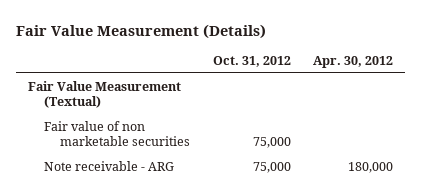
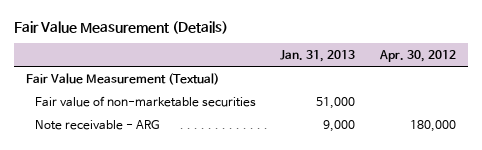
[212,56,291,68] Oct. 31, 2012 -> none
none -> [280,49,356,62] Jan. 31, 2013
[43,120,191,146] Fair value of non marketable securities -> [35,95,257,107] Fair value of non-marketable securities

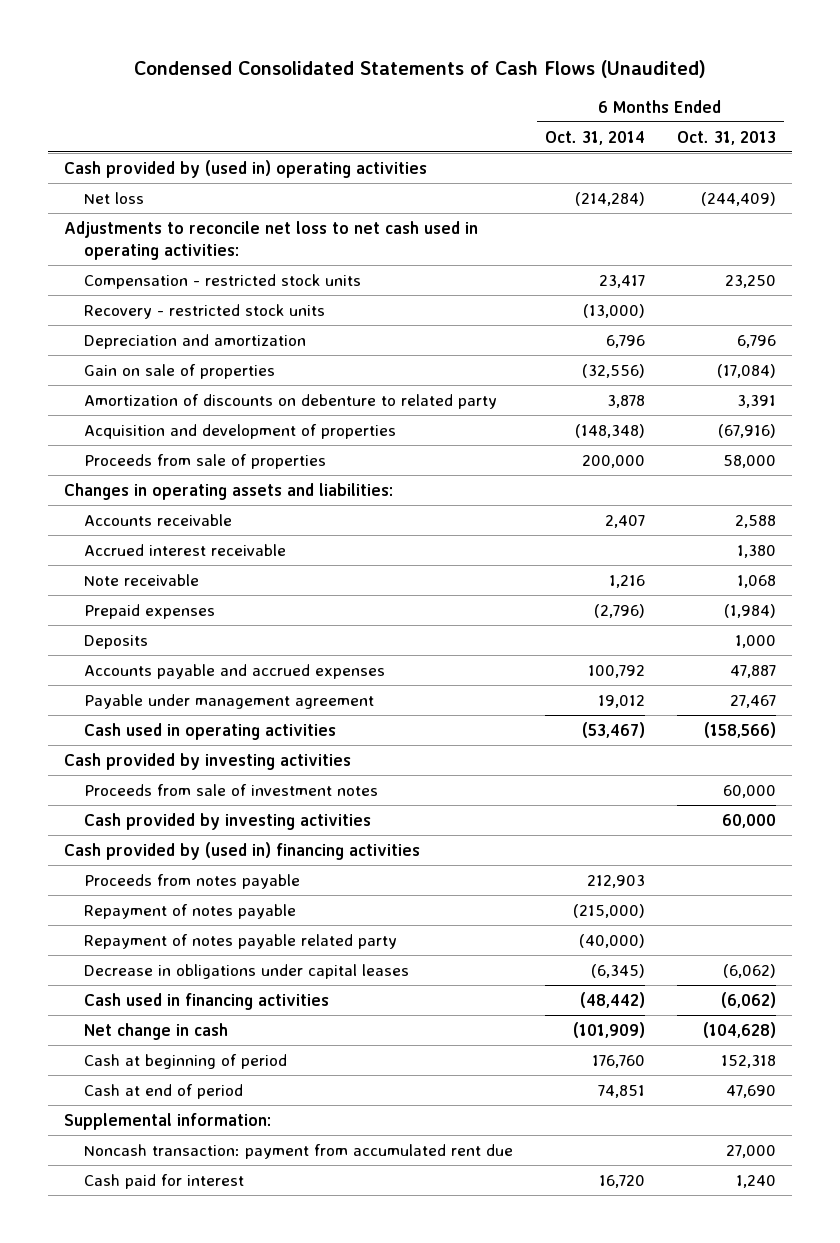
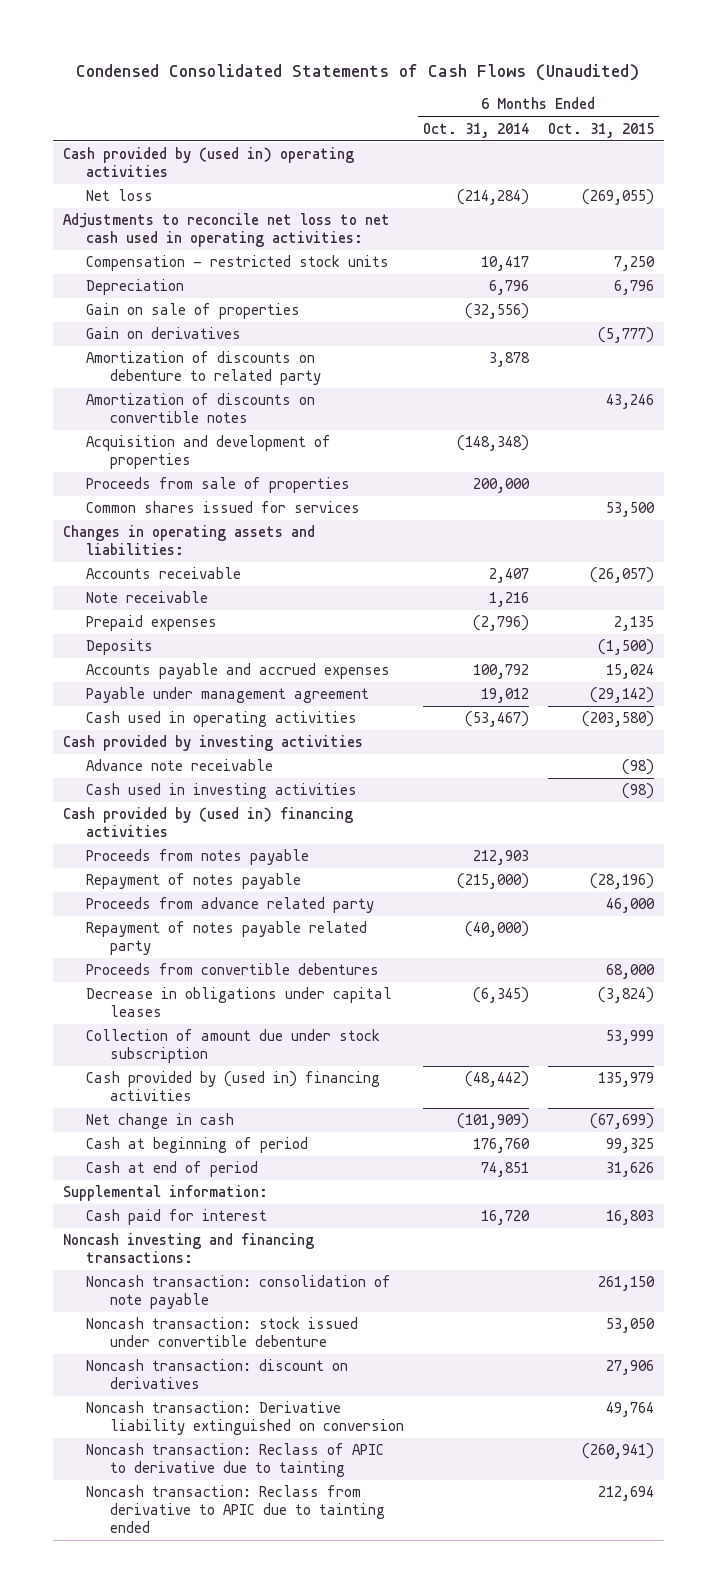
[676,130,776,145] Oct. 31, 2013 -> none
none -> [548,122,655,138] Oct. 31, 2015
[83,303,325,319] Recovery - restricted stock units -> none
[598,274,645,288] 23,417 -> [480,256,529,272] 10,417
[83,333,306,349] Depreciation and amortization -> [86,279,185,296] Depreciation
none -> [86,327,242,340] Gain on derivatives
none -> [86,393,316,423] Amortization of discounts on convertible notes
none -> [86,501,361,514] Common shares issued for services
[83,543,286,556] Accrued interest receivable -> none
[83,783,378,796] Proceeds from sale of investment notes -> [86,759,274,772] Advance note receivable
[83,812,371,830] Cash provided by investing activities -> [86,783,358,800] Cash used in investing activities
none -> [86,897,375,914] Proceeds from advance related party
none -> [86,963,380,976] Proceeds from convertible debentures
none -> [86,1029,381,1063] Collection of amount due under stock subscription
[83,992,329,1010] Cash used in financing activities -> [86,1071,381,1101] Cash provided by (used in) financing activities
[83,1143,513,1159] Noncash transaction: payment from accumulated rent due -> none
none -> [62,1233,314,1263] Noncash investing and financing transactions:
none -> [86,1275,392,1309] Noncash transaction: consolidation of note payable
none -> [86,1317,359,1347] Noncash transaction: stock issued under convertible debenture
none -> [86,1359,349,1389] Noncash transaction: discount on derivatives
none -> [86,1401,404,1435] Noncash transaction: Derivative liability extinguished on conversion
none -> [86,1443,385,1477] Noncash transaction: Reclass of APIC to derivative due to tainting
none -> [86,1485,385,1533] Noncash transaction: Reclass from derivative to APIC due to tainting ended

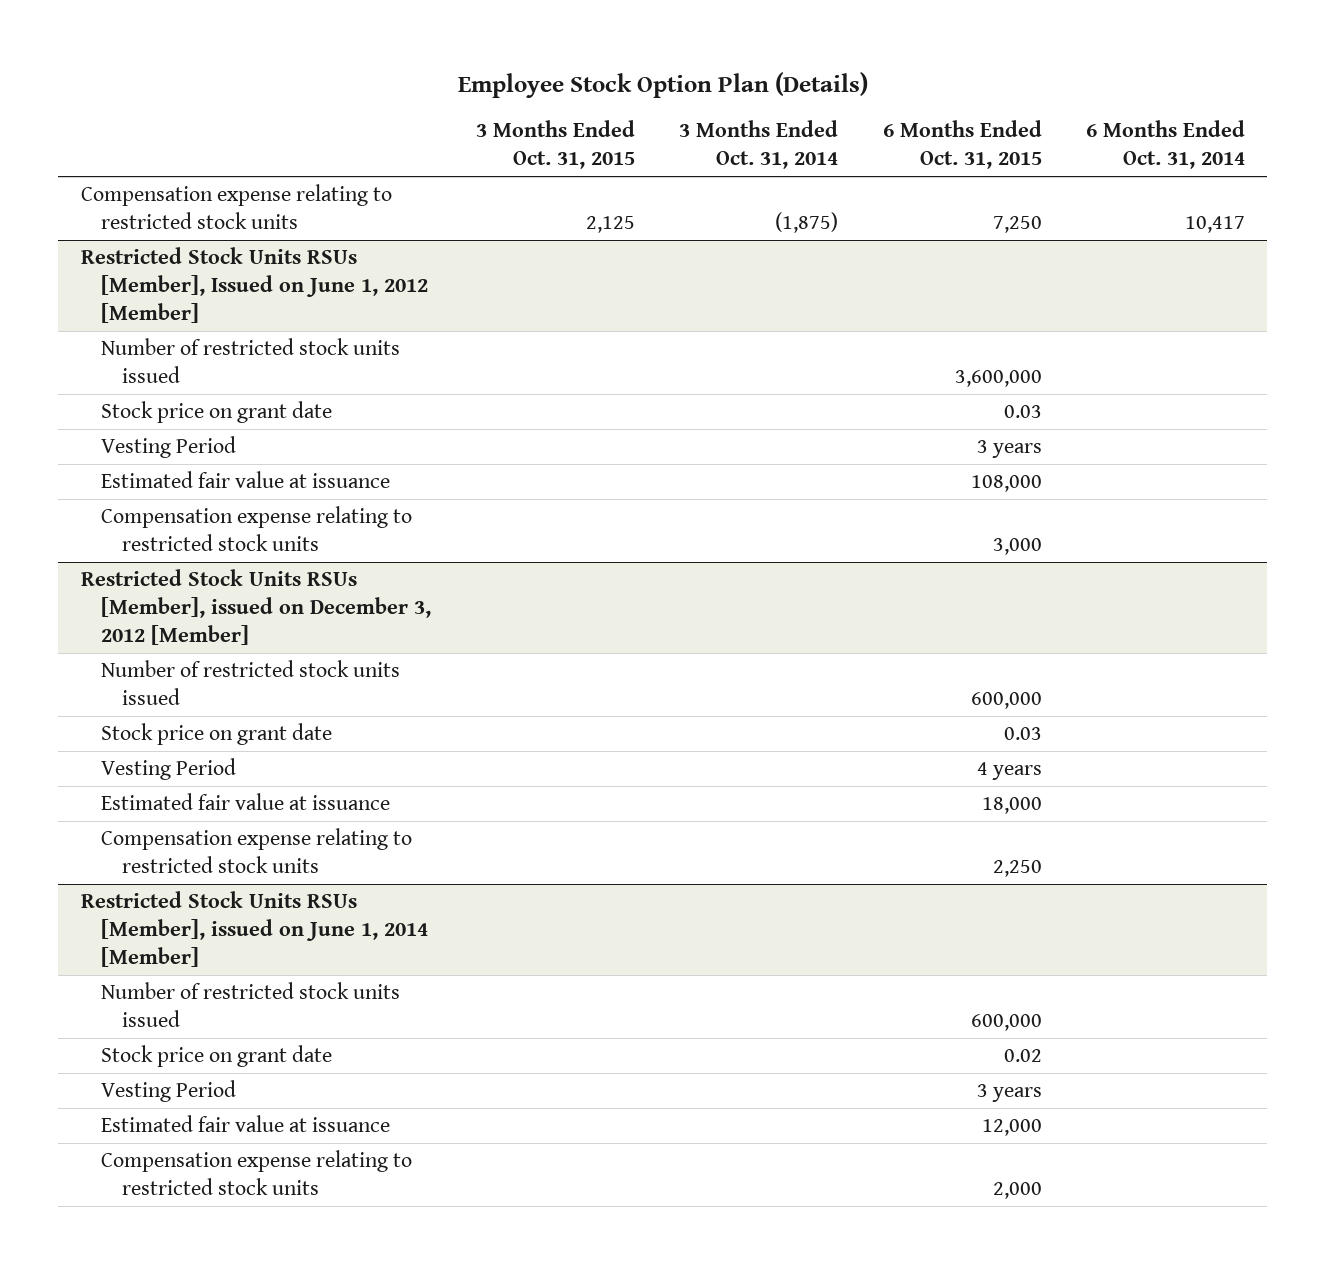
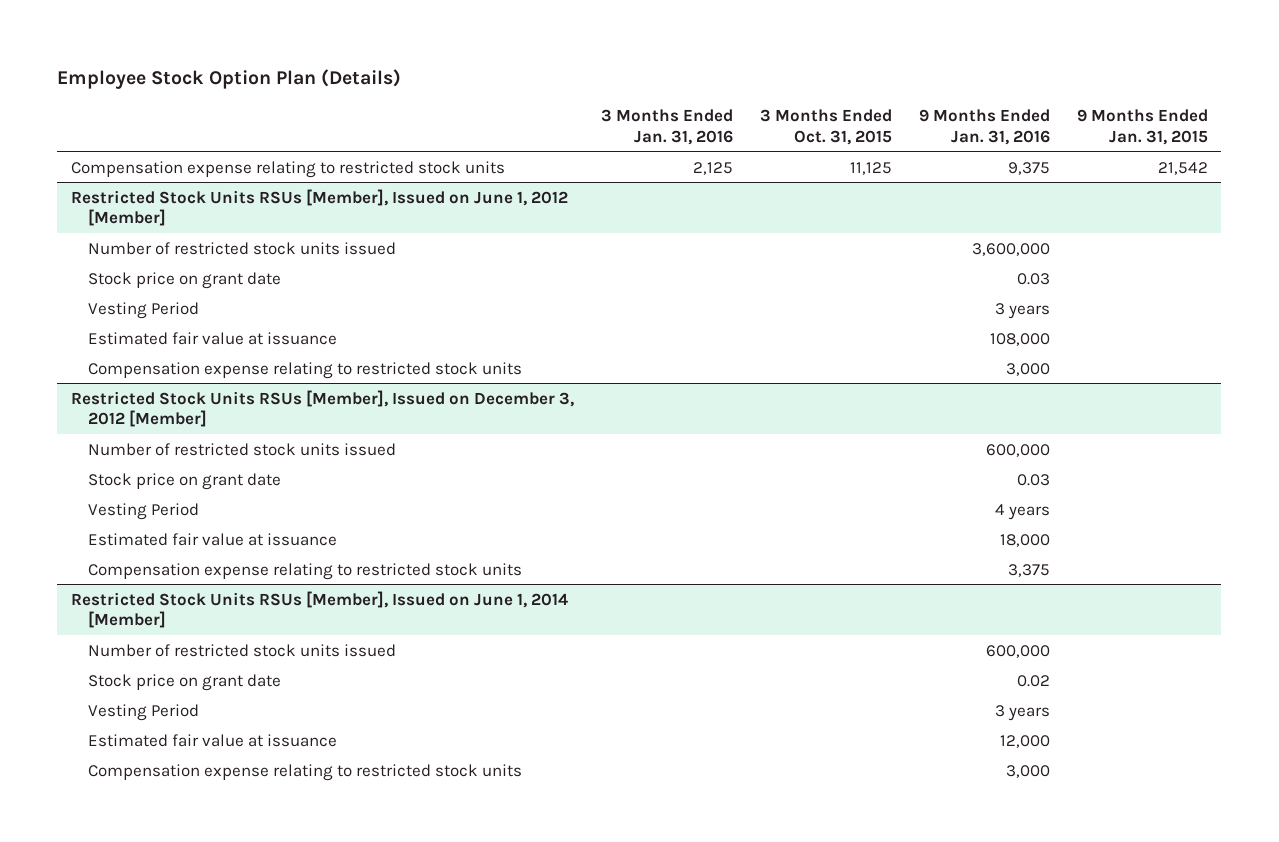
[679,120,839,170] 3 Months Ended Oct. 31, 2014 -> none
[882,120,1042,170] 6 Months Ended Oct. 31, 2015 -> none
[1086,120,1246,170] 6 Months Ended Oct. 31, 2014 -> none
none -> [600,109,733,145] 3 Months Ended Jan. 31, 2016
none -> [918,109,1050,145] 9 Months Ended Jan. 31, 2016
none -> [1076,109,1208,145] 9 Months Ended Jan. 31, 2015
[585,216,635,234] 2,125 -> [849,161,892,175] 11,125
[80,569,432,645] Restricted Stock Units RSUs [Member], issued on December 3, 2012 [Member] -> [70,389,574,427] Restricted Stock Units RSUs [Member], Issued on December 3, 2012 [Member]
[80,891,429,967] Restricted Stock Units RSUs [Member], issued on June 1, 2014 [Member] -> [70,590,568,628] Restricted Stock Units RSUs [Member], Issued on June 1, 2014 [Member]

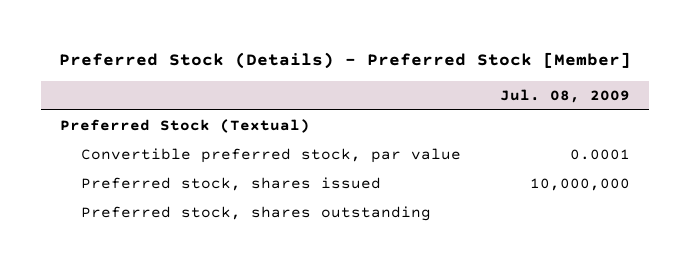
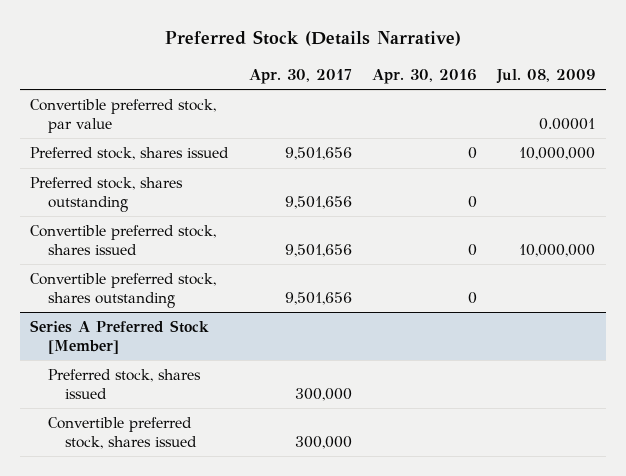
[58,52,631,70] Preferred Stock (Details) - Preferred Stock [Member] -> [164,30,461,47] Preferred Stock (Details Narrative)
none -> [248,68,352,84] Apr. 30, 2017
none -> [372,68,478,84] Apr. 30, 2016
[59,119,310,134] Preferred Stock (Textual) -> none
[569,149,630,161] 0.0001 -> [539,117,596,130] 0.00001
none -> [30,225,217,255] Convertible preferred stock, shares issued
none -> [30,273,217,308] Convertible preferred stock, shares outstanding
none -> [30,320,210,354] Series A Preferred Stock [Member]
none -> [47,369,201,399] Preferred stock, shares issued
none -> [47,417,198,449] Convertible preferred stock, shares issued

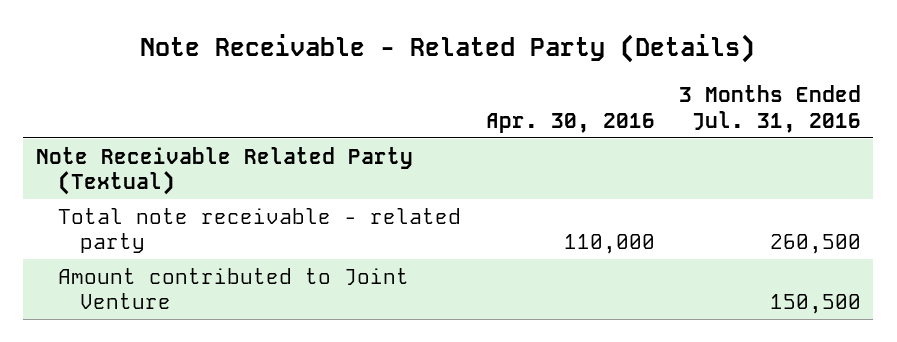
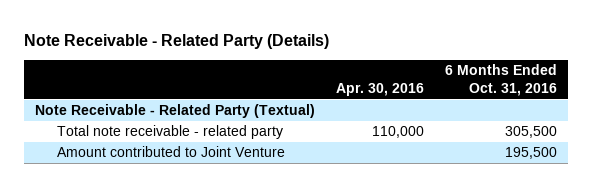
[679,85,862,133] 3 Months Ended Jul. 31, 2016 -> none
none -> [445,64,558,96] 6 Months Ended Oct. 31, 2016
[35,146,413,195] Note Receivable Related Party (Textual) -> [34,104,315,119] Note Receivable - Related Party (Textual)

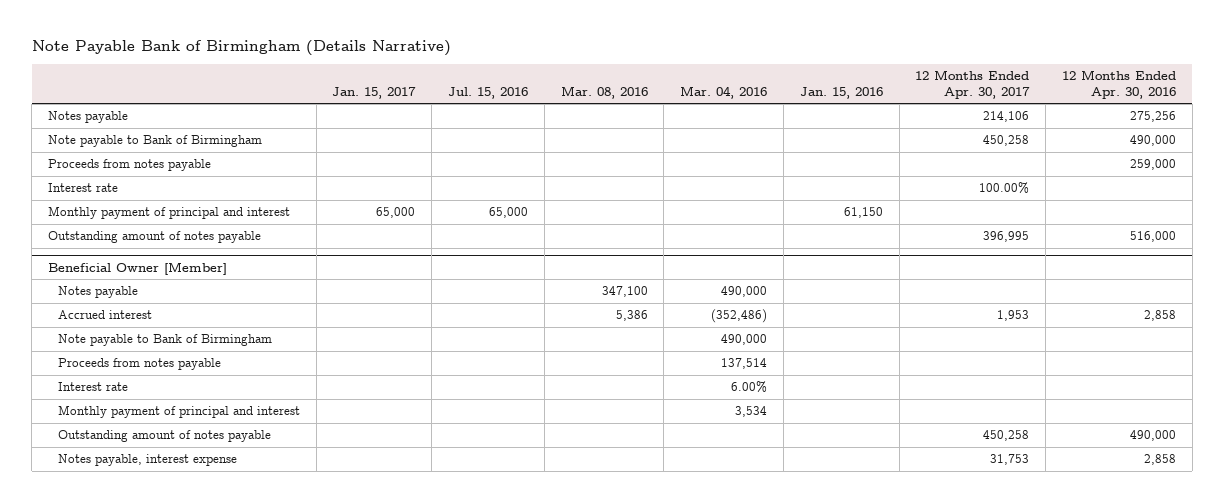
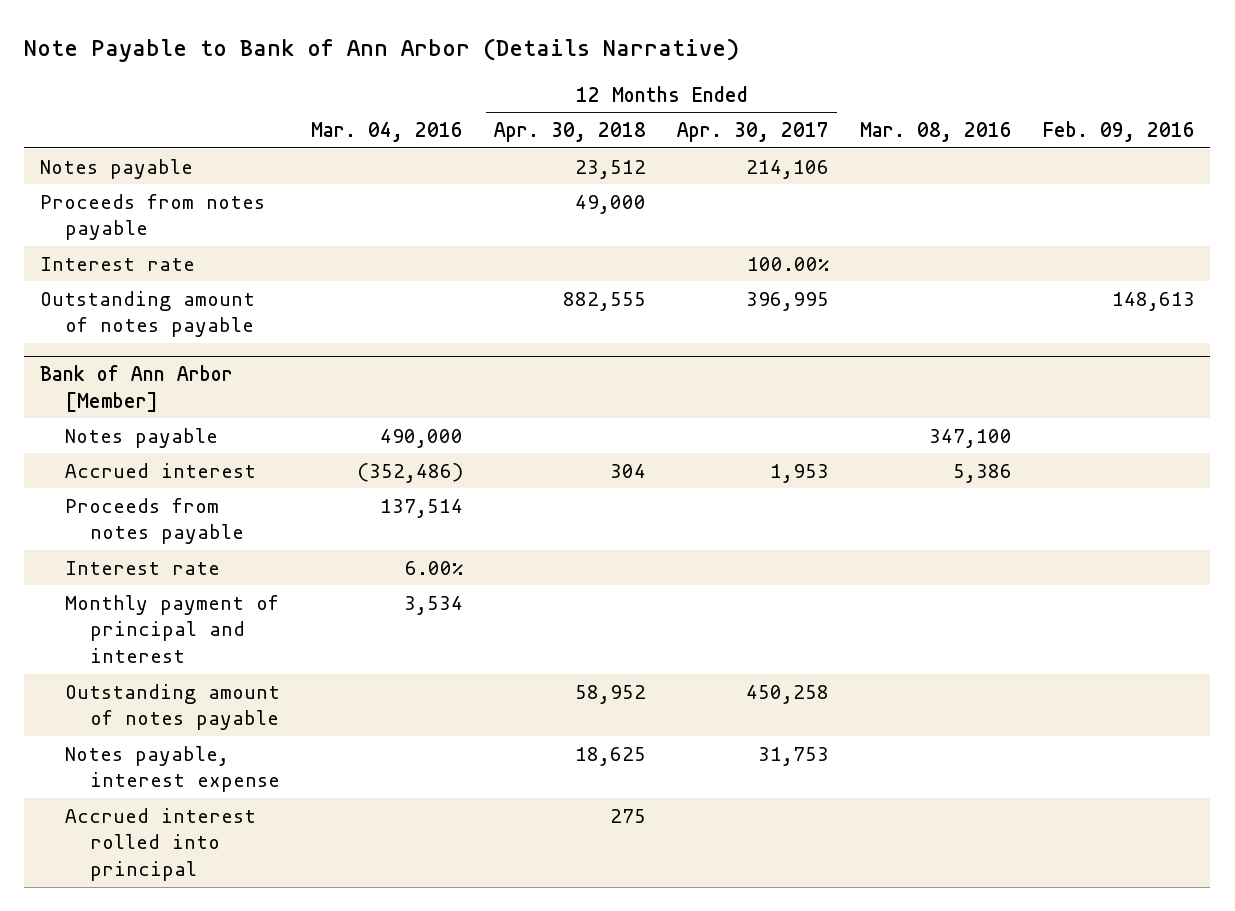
[31,40,451,57] Note Payable Bank of Birmingham (Details Narrative) -> [24,38,740,63] Note Payable to Bank of Ann Arbor (Details Narrative)
[332,86,417,99] Jan. 15, 2017 -> none
[447,86,528,99] Jul. 15, 2016 -> none
[799,86,883,99] Jan. 15, 2016 -> none
[1062,70,1177,99] 12 Months Ended Apr. 30, 2016 -> none
none -> [494,122,647,143] Apr. 30, 2018
none -> [1042,121,1195,143] Feb. 09, 2016
[47,135,262,148] Note payable to Bank of Birmingham -> none
[47,206,290,220] Monthly payment of principal and interest -> none
[47,261,227,275] Beneficial Owner [Member] -> [39,365,233,412] Bank of Ann Arbor [Member]
[57,334,272,347] Note payable to Bank of Birmingham -> none
none -> [65,807,257,882] Accrued interest rolled into principal

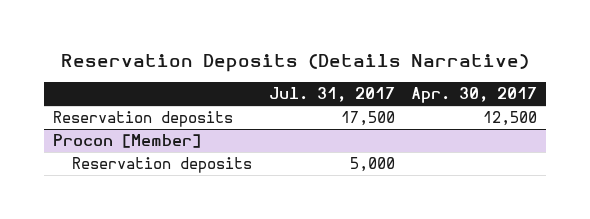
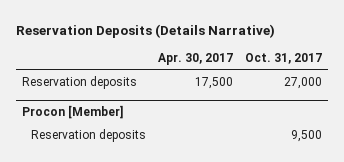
[268,87,395,103] Jul. 31, 2017 -> none
none -> [244,53,322,65] Oct. 31, 2017
[483,111,538,127] 12,500 -> [194,76,233,89] 17,500

